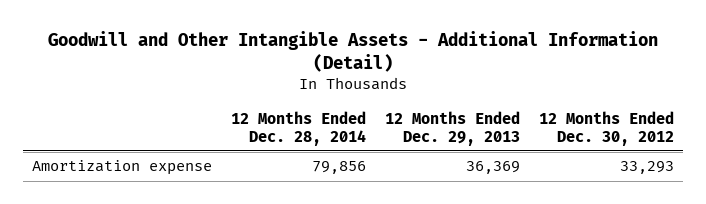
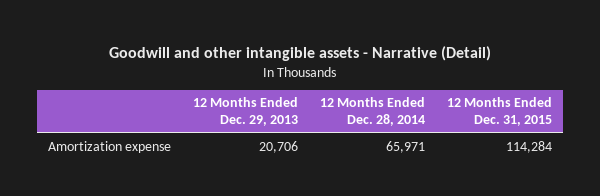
[48,31,659,73] Goodwill and Other Intangible Assets - Additional Information (Detail) -> [108,46,491,62] Goodwill and other intangible assets - Narrative (Detail)
[538,110,674,146] 12 Months Ended Dec. 30, 2012 -> none
none -> [446,97,552,127] 12 Months Ended Dec. 31, 2015
[312,161,367,175] 79,856 -> [385,141,425,154] 65,971
[465,161,520,175] 36,369 -> [258,141,298,154] 20,706

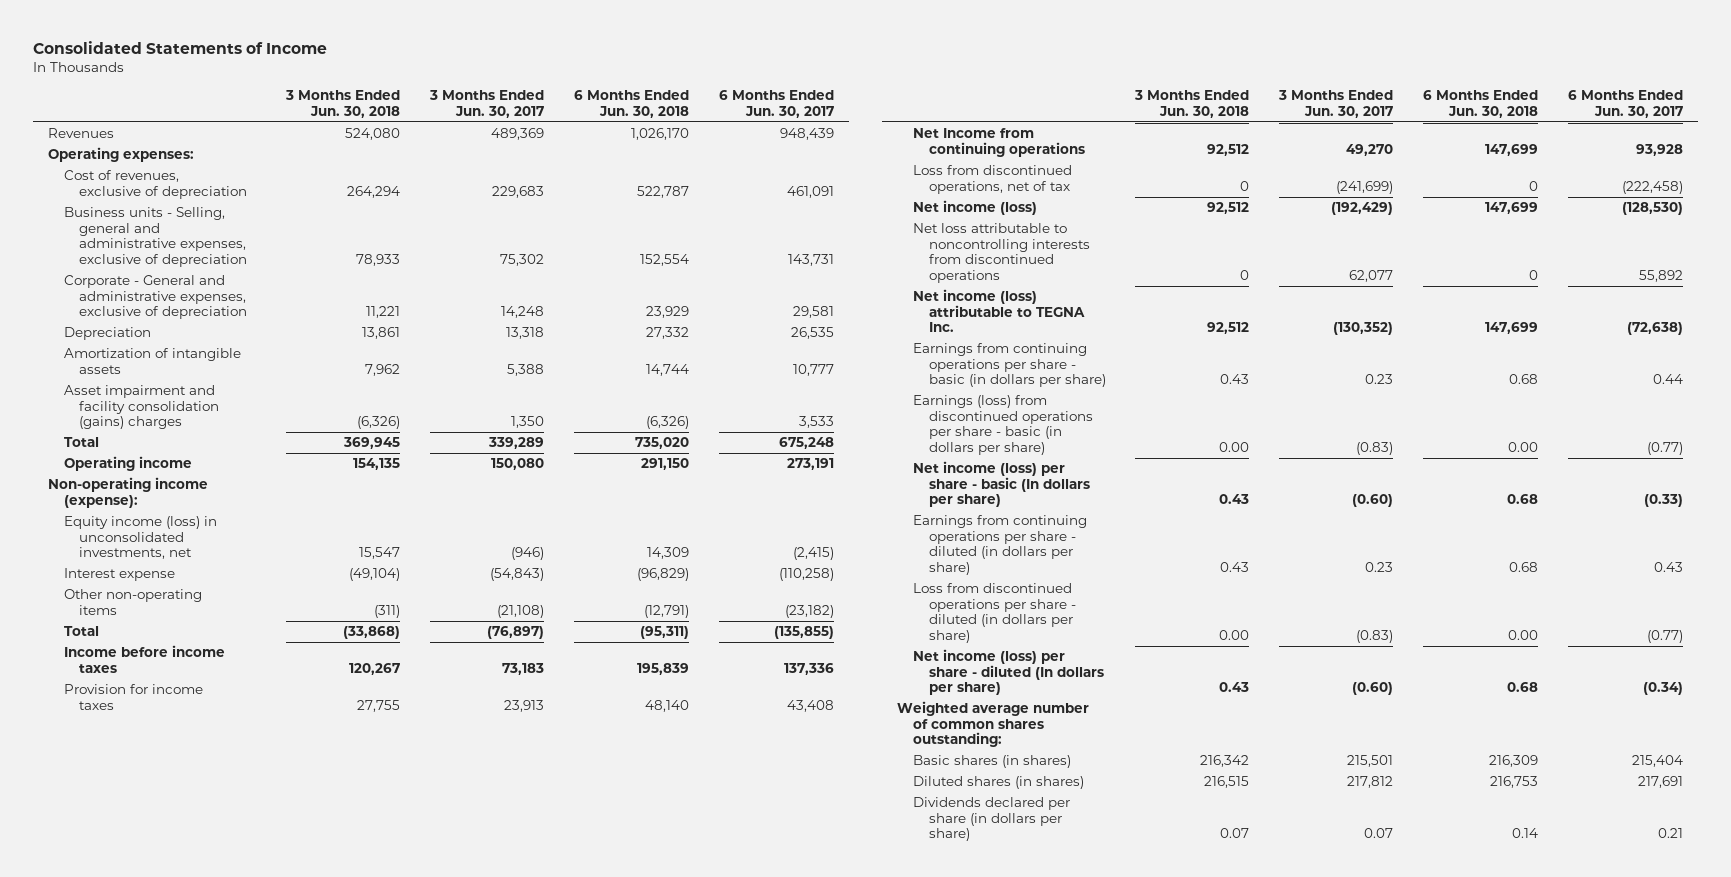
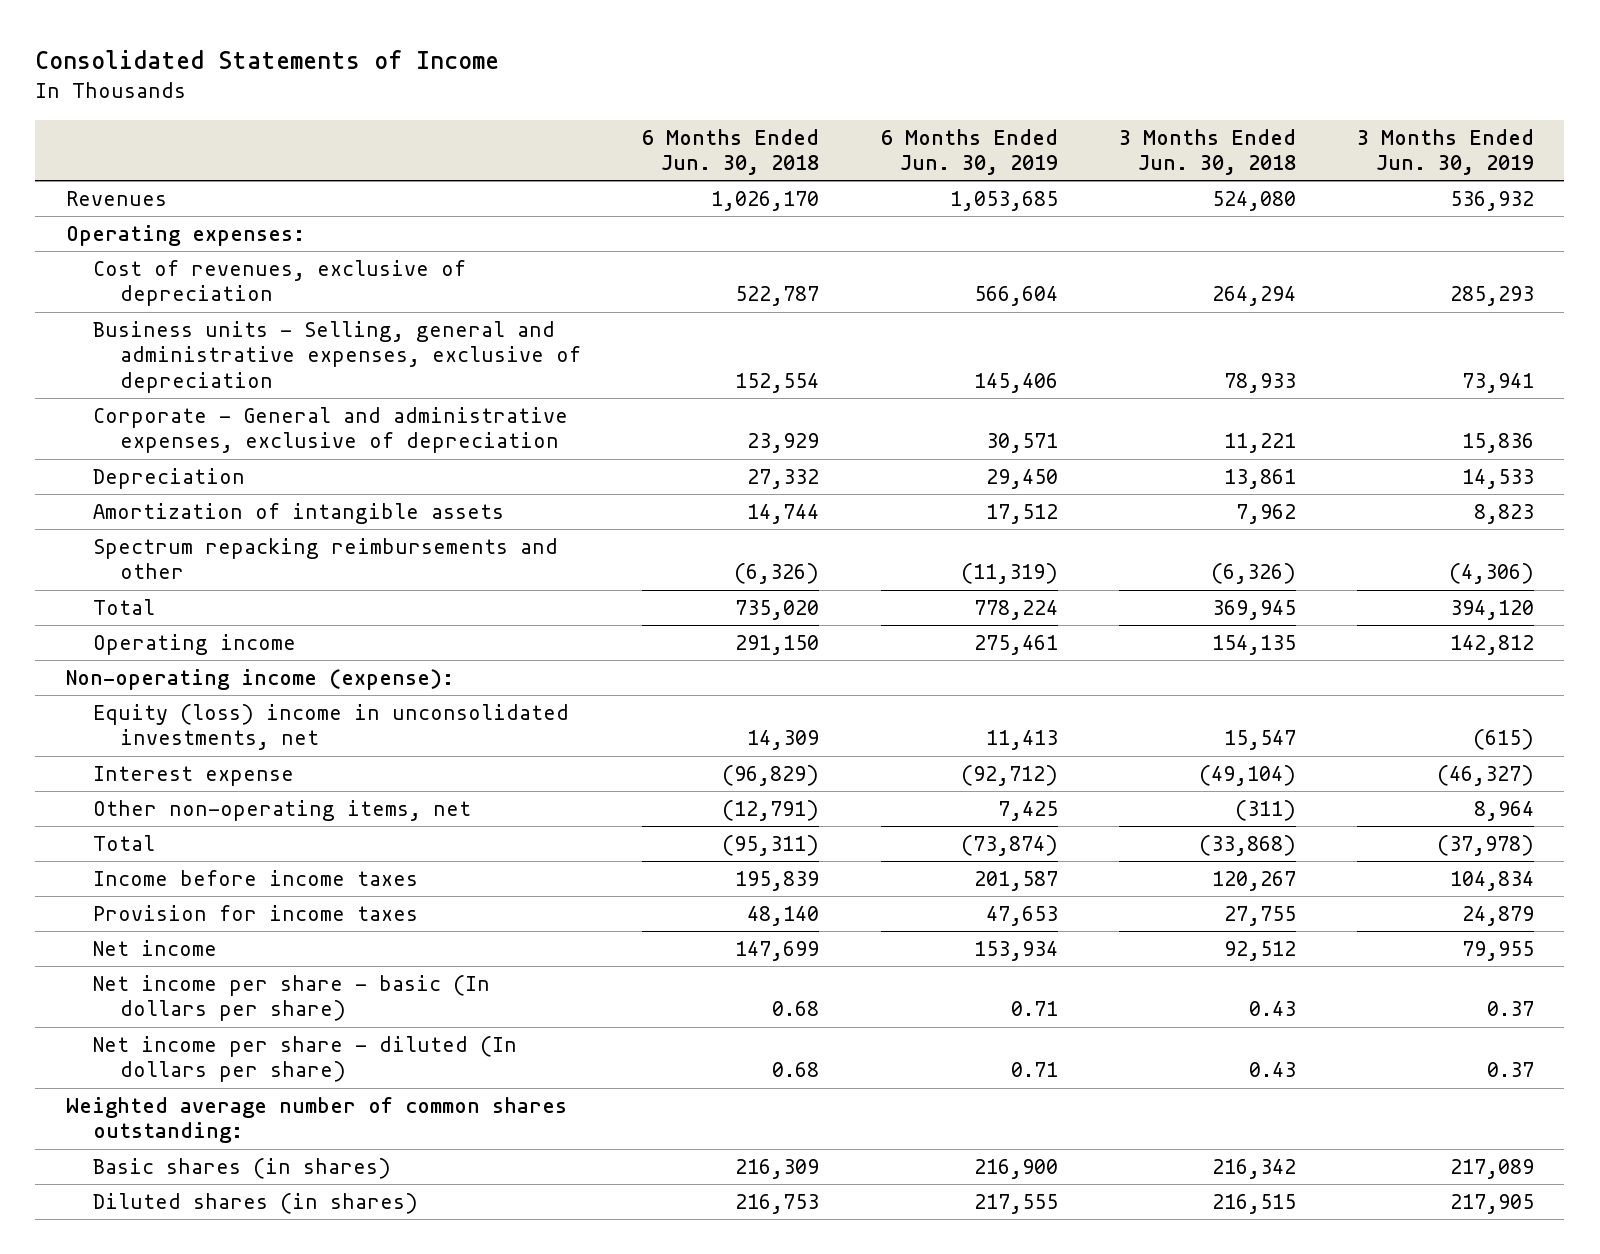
[429,90,545,118] 3 Months Ended Jun. 30, 2017 -> none
[719,90,835,118] 6 Months Ended Jun. 30, 2017 -> none
none -> [880,128,1058,176] 6 Months Ended Jun. 30, 2019
none -> [1356,128,1534,176] 3 Months Ended Jun. 30, 2019
[63,385,220,430] Asset impairment and facility consolidation (gains) charges -> [93,538,559,580] Spectrum repacking reimbursements and other
[63,516,217,560] Equity income (loss) in unconsolidated investments, net -> [93,704,570,751] Equity (loss) income in unconsolidated investments, net
[63,589,202,615] Other non-operating items -> [93,800,472,822] Other non-operating items, net
[912,128,1085,157] Net Income from continuing operations -> none
[912,165,1072,194] Loss from discontinued operations, net of tax -> none
[912,200,1037,216] Net income (loss) -> none
[912,223,1090,283] Net loss attributable to noncontrolling interests from discontinued operations -> none
[912,343,1106,388] Earnings from continuing operations per share - basic (in dollars per share) -> none
[912,395,1093,455] Earnings (loss) from discontinued operations per share - basic (in dollars per share) -> none
[912,515,1087,575] Earnings from continuing operations per share - diluted (in dollars per share) -> none
[912,583,1076,643] Loss from discontinued operations per share - diluted (in dollars per share) -> none
[912,289,1085,333] Net income (loss) attributable to TEGNA Inc. -> [93,940,218,957] Net income
[912,461,1090,508] Net income (loss) per share - basic (In dollars per share) -> [93,975,491,1022] Net income per share - basic (In dollars per share)
[912,649,1104,696] Net income (loss) per share - diluted (In dollars per share) -> [93,1036,518,1083] Net income per share - diluted (In dollars per share)
[912,797,1070,842] Dividends declared per share (in dollars per share) -> none

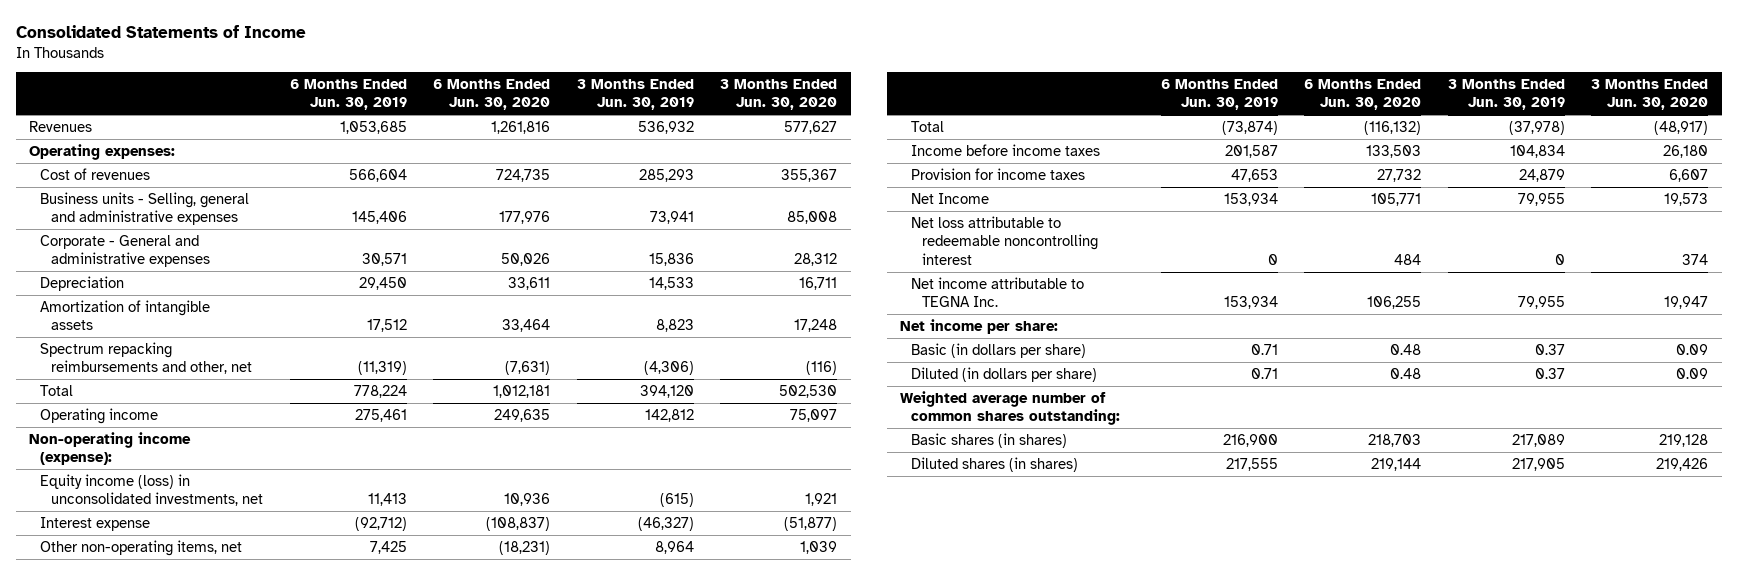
[642,128,820,176] 6 Months Ended Jun. 30, 2018 -> none
[1118,128,1296,176] 3 Months Ended Jun. 30, 2018 -> none
none -> [433,78,551,111] 6 Months Ended Jun. 30, 2020
none -> [720,78,838,111] 3 Months Ended Jun. 30, 2020
[93,260,467,307] Cost of revenues, exclusive of depreciation -> [40,167,151,180] Cost of revenues
[93,321,582,393] Business units - Selling, general and administrative expenses, exclusive of depreciation -> [40,191,250,226] Business units - Selling, general and administrative expenses
[93,407,569,454] Corporate - General and administrative expenses, exclusive of depreciation -> [40,234,211,268] Corporate - General and administrative expenses
[93,538,559,580] Spectrum repacking reimbursements and other -> [40,341,253,375] Spectrum repacking reimbursements and other, net
[93,704,570,751] Equity (loss) income in unconsolidated investments, net -> [40,473,264,507] Equity income (loss) in unconsolidated investments, net
none -> [911,192,990,204] Net Income
none -> [911,215,1099,265] Net loss attributable to redeemable noncontrolling interest
[93,940,218,957] Net income -> [911,276,1085,308] Net income attributable to TEGNA Inc.
none -> [900,318,1059,334] Net income per share:
[93,975,491,1022] Net income per share - basic (In dollars per share) -> [911,342,1087,358] Basic (in dollars per share)
[93,1036,518,1083] Net income per share - diluted (In dollars per share) -> [911,366,1098,382] Diluted (in dollars per share)

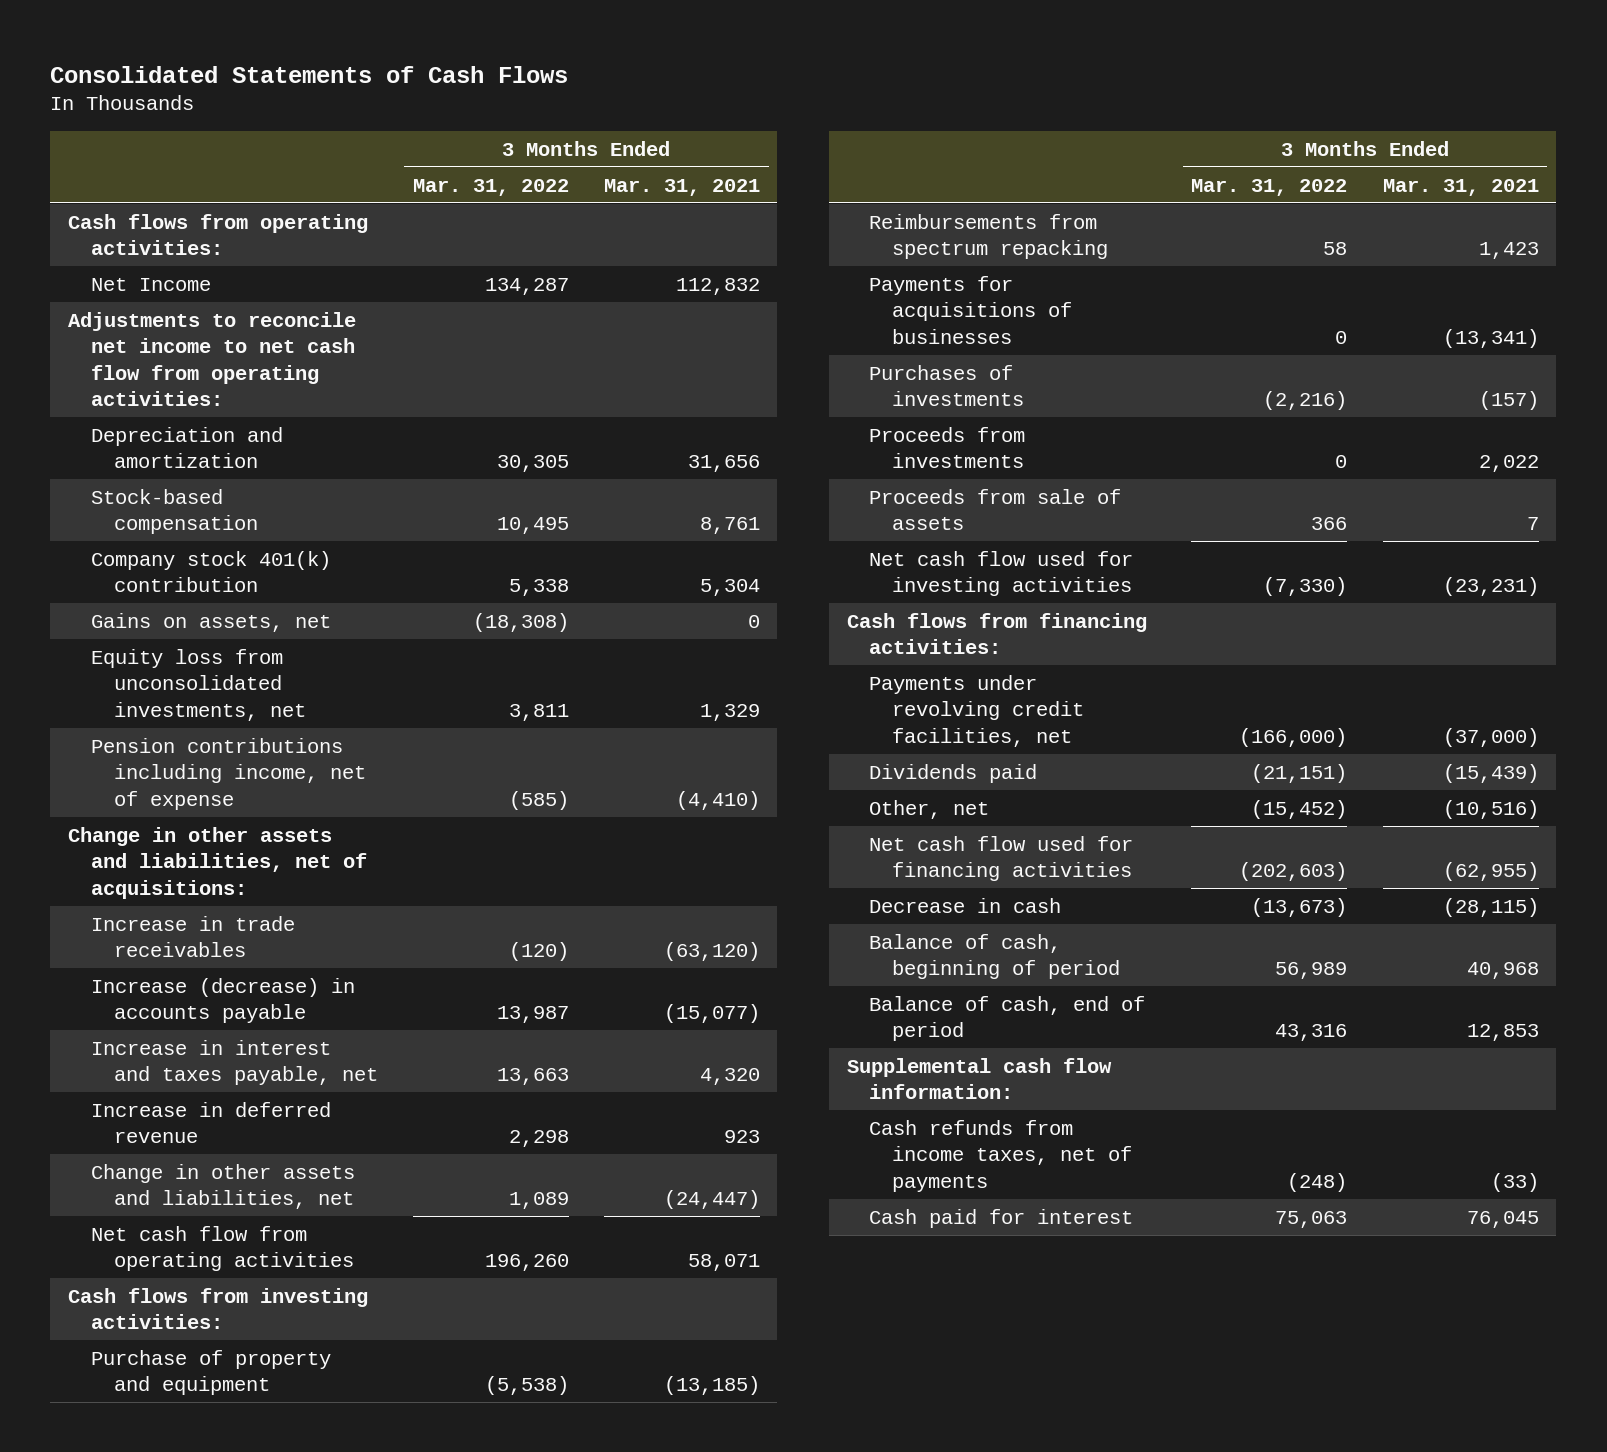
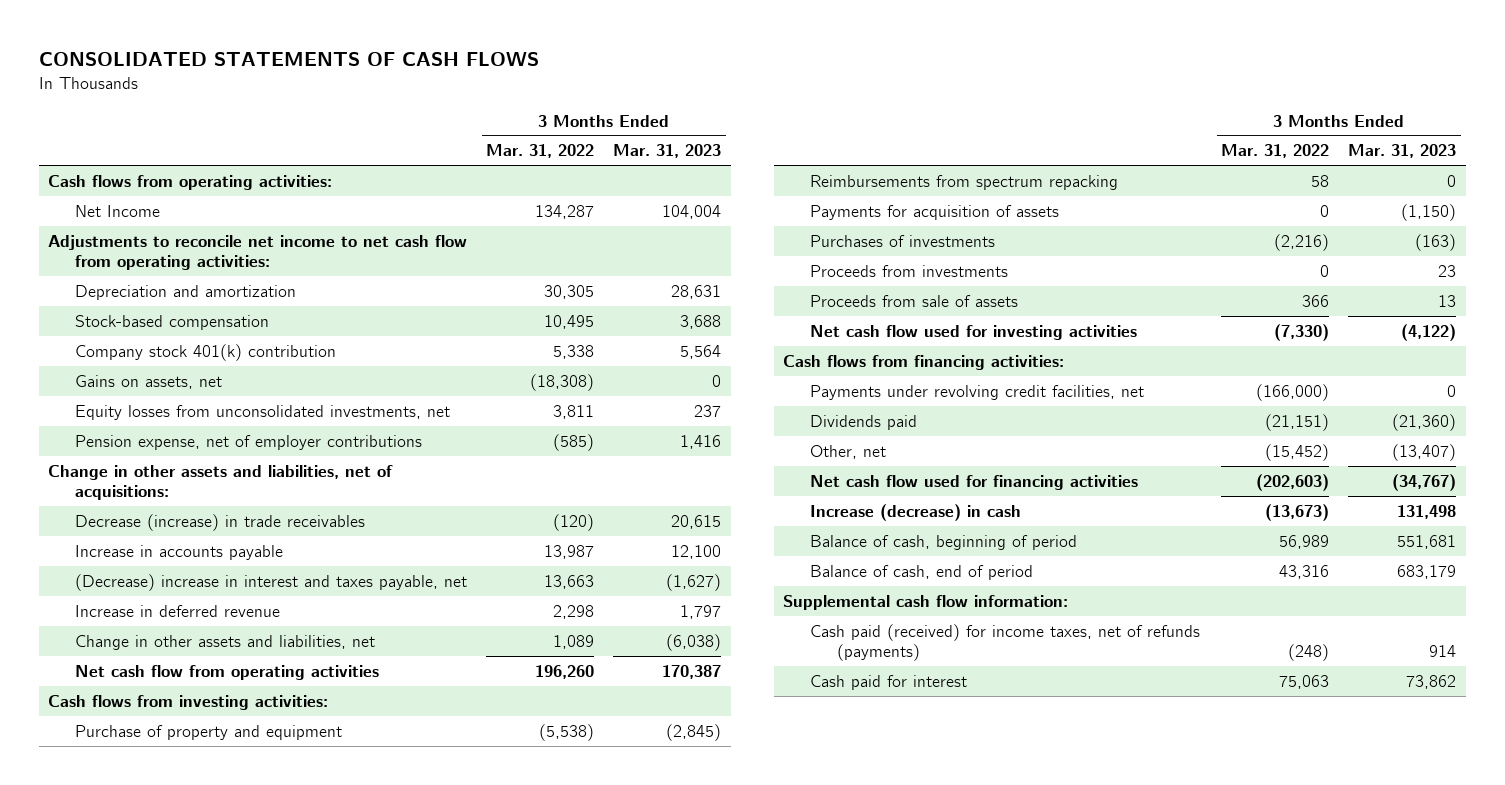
[50,65,569,83] Consolidated Statements of Cash Flows -> [38,51,539,66] CONSOLIDATED STATEMENTS OF CASH FLOWS
[603,178,760,196] Mar. 31, 2021 -> none
none -> [613,144,722,159] Mar. 31, 2023
[90,648,306,721] Equity loss from unconsolidated investments, net -> [75,404,451,420] Equity losses from unconsolidated investments, net
[90,737,366,810] Pension contributions including income, net of expense -> [75,434,423,450] Pension expense, net of employer contributions
[90,915,295,958] Increase in trade receivables -> [75,513,366,531] Decrease (increase) in trade receivables
[90,977,355,1024] Increase (decrease) in accounts payable -> [75,544,284,560] Increase in accounts payable
[90,1039,378,1086] Increase in interest and taxes payable, net -> [75,573,468,591] (Decrease) increase in interest and taxes payable, net
[869,275,1073,344] Payments for acquisitions of businesses -> [810,204,1060,220] Payments for acquisition of assets
[869,897,1062,913] Decrease in cash -> [810,503,1022,521] Increase (decrease) in cash
[869,1119,1133,1192] Cash refunds from income taxes, net of payments -> [810,623,1201,662] Cash paid (received) for income taxes, net of refunds (payments)

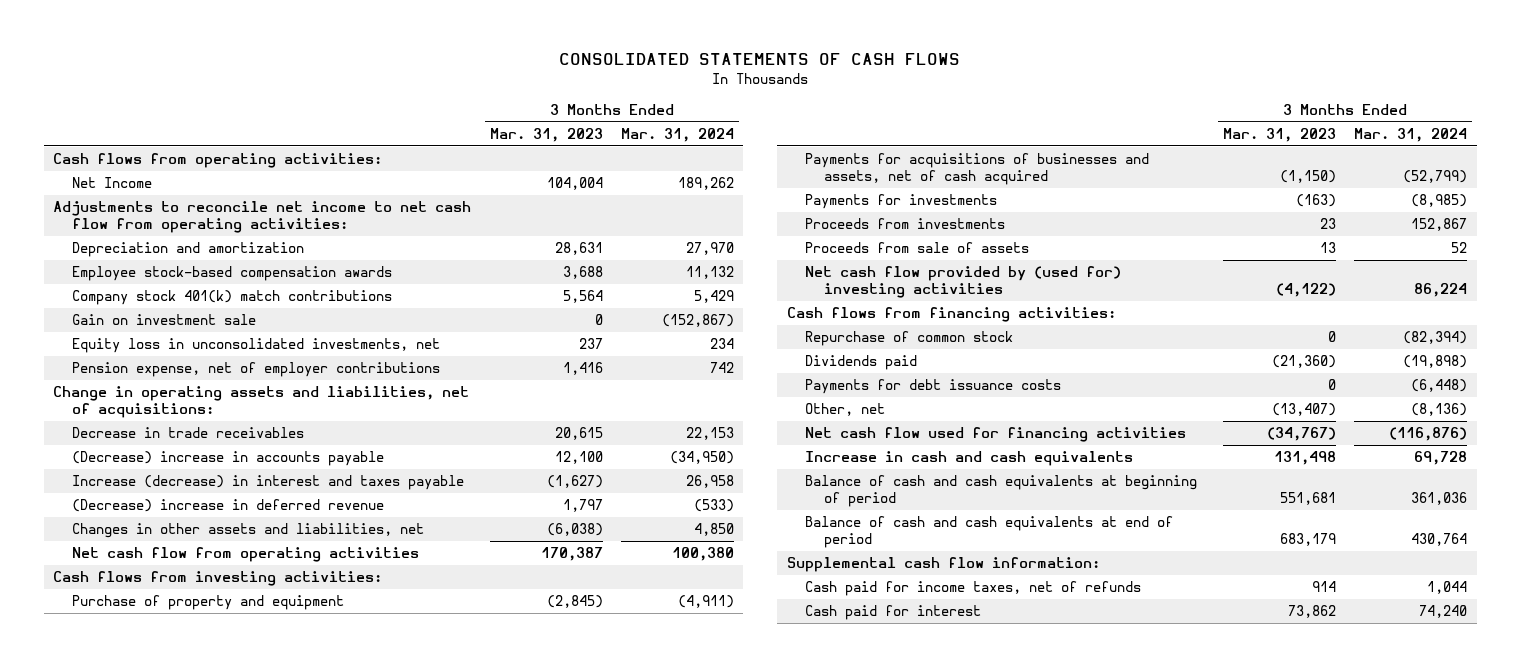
[486,144,595,159] Mar. 31, 2022 -> none
none -> [621,127,735,142] Mar. 31, 2024
[75,374,223,389] Gains on assets, net -> none
[75,314,270,330] Stock-based compensation -> [71,266,392,282] Employee stock-based compensation awards
[75,343,337,361] Company stock 401(k) contribution -> [71,290,392,306] Company stock 401(k) match contributions
none -> [71,314,256,326] Gain on investment sale
[75,404,451,420] Equity losses from unconsolidated investments, net -> [71,338,440,354] Equity loss in unconsolidated investments, net
[48,464,394,501] Change in other assets and liabilities, net of acquisitions: -> [53,386,470,419] Change in operating assets and liabilities, net of acquisitions:
[75,513,366,531] Decrease (increase) in trade receivables -> [71,427,304,439] Decrease in trade receivables
[75,544,284,560] Increase in accounts payable -> [71,451,384,467] (Decrease) increase in accounts payable
[75,573,468,591] (Decrease) increase in interest and taxes payable, net -> [71,475,464,491] Increase (decrease) in interest and taxes payable
[75,604,281,617] Increase in deferred revenue -> [71,499,384,513] (Decrease) increase in deferred revenue
[75,634,376,650] Change in other assets and liabilities, net -> [71,523,424,539] Changes in other assets and liabilities, net
[810,174,1119,190] Reimbursements from spectrum repacking -> none
[810,204,1060,220] Payments for acquisition of assets -> [805,153,1150,186] Payments for acquisitions of businesses and assets, net of cash acquired
[810,234,996,247] Purchases of investments -> [805,194,998,210] Payments for investments
[810,324,1138,340] Net cash flow used for investing activities -> [805,266,1122,299] Net cash flow provided by (used for) investing activities
[810,384,1145,400] Payments under revolving credit facilities, net -> none
none -> [805,331,1014,347] Repurchase of common stock
none -> [805,379,1062,395] Payments for debt issuance costs
[810,503,1022,521] Increase (decrease) in cash -> [805,451,1134,467] Increase in cash and cash equivalents
[810,534,1078,550] Balance of cash, beginning of period -> [805,475,1198,508] Balance of cash and cash equivalents at beginning of period
[810,564,1034,580] Balance of cash, end of period -> [805,516,1174,549] Balance of cash and cash equivalents at end of period
[810,623,1201,662] Cash paid (received) for income taxes, net of refunds (payments) -> [805,581,1142,597] Cash paid for income taxes, net of refunds

